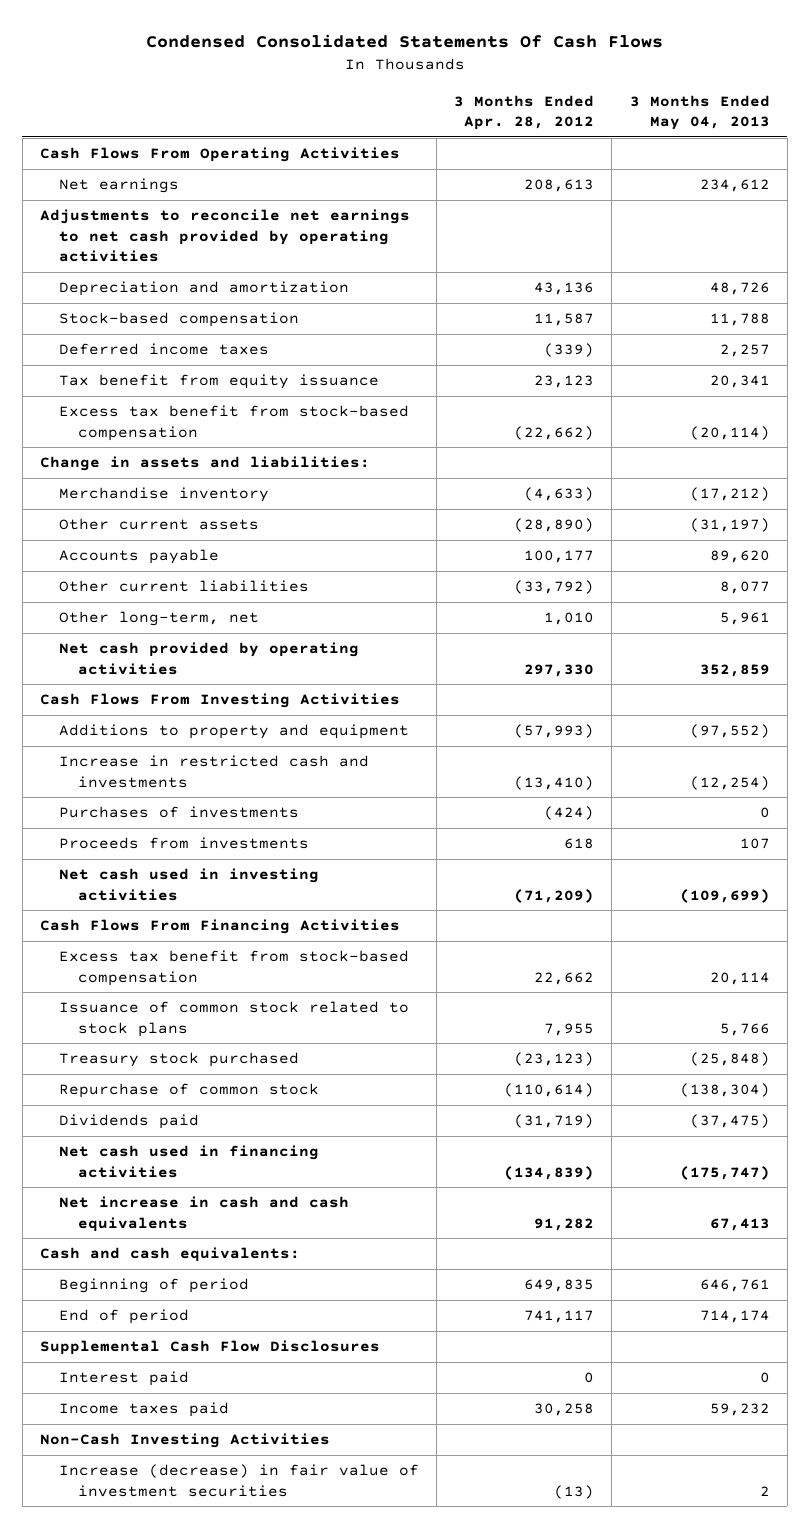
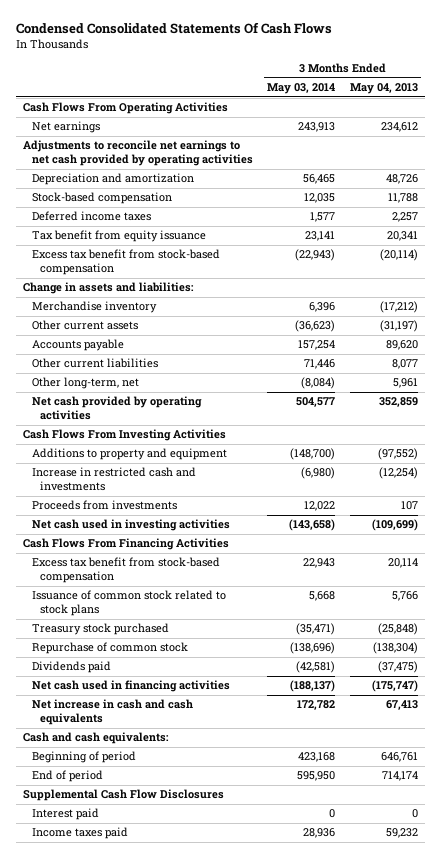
[454,94,595,131] 3 Months Ended Apr. 28, 2012 -> none
none -> [267,83,336,95] May 03, 2014
[58,806,299,819] Purchases of investments -> none
[39,1433,330,1449] Non-Cash Investing Activities -> none
[58,1464,419,1497] Increase (decrease) in fair value of investment securities -> none

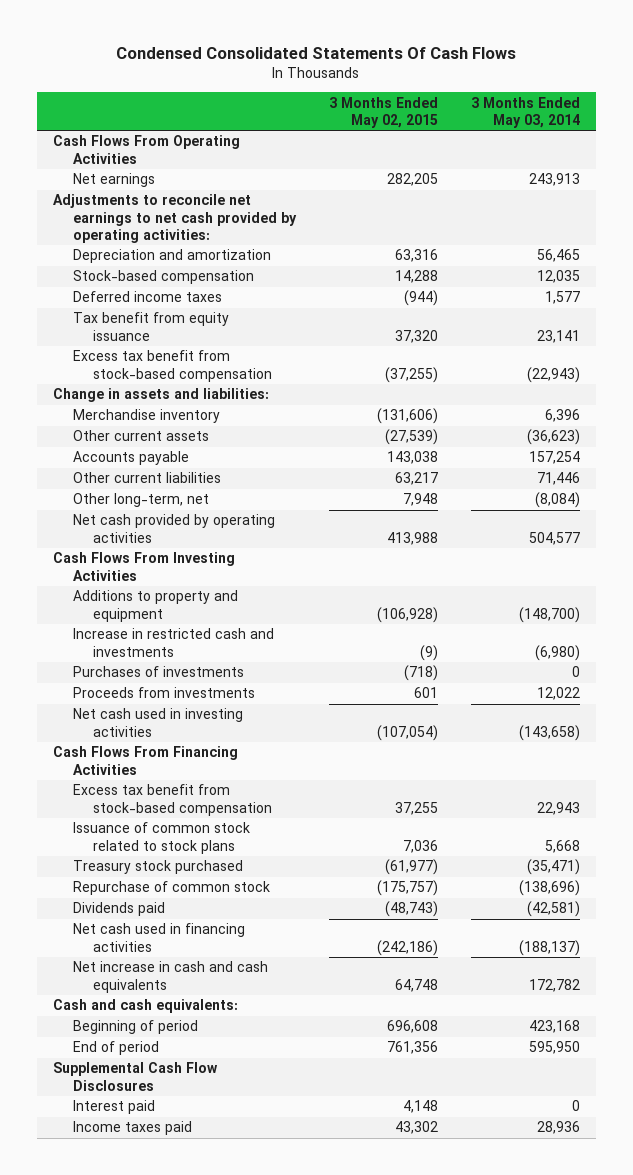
[349,83,418,95] May 04, 2013 -> none
none -> [328,96,438,128] 3 Months Ended May 02, 2015
[22,140,253,167] Adjustments to reconcile net earnings to net cash provided by operating activities -> [53,194,298,243] Adjustments to reconcile net earnings to net cash provided by operating activities:
none -> [73,666,245,678] Purchases of investments

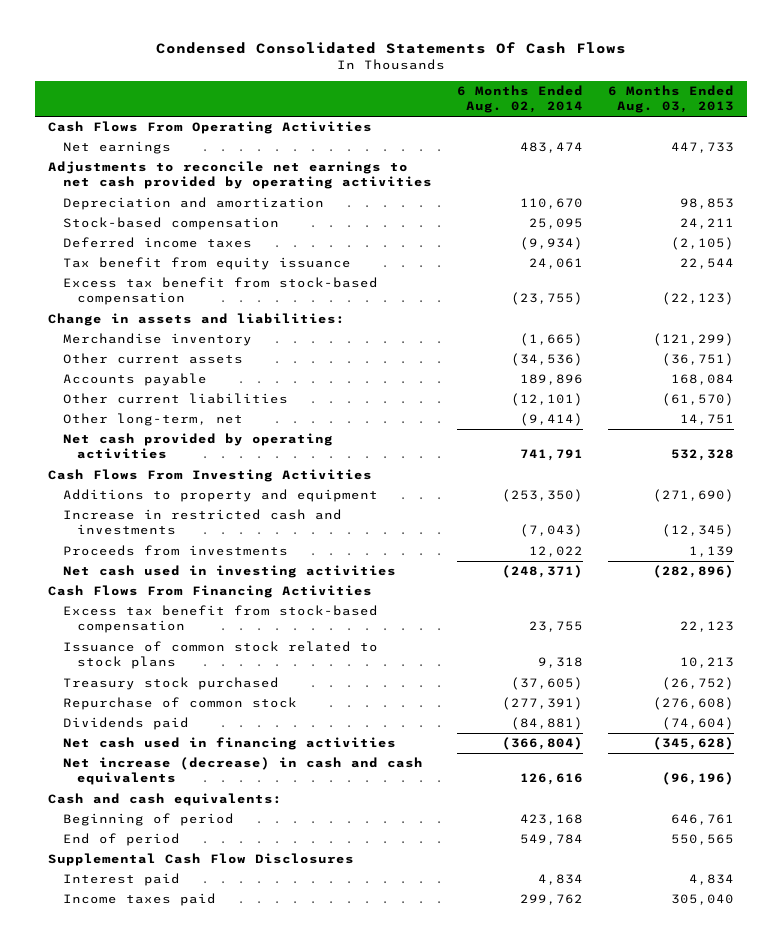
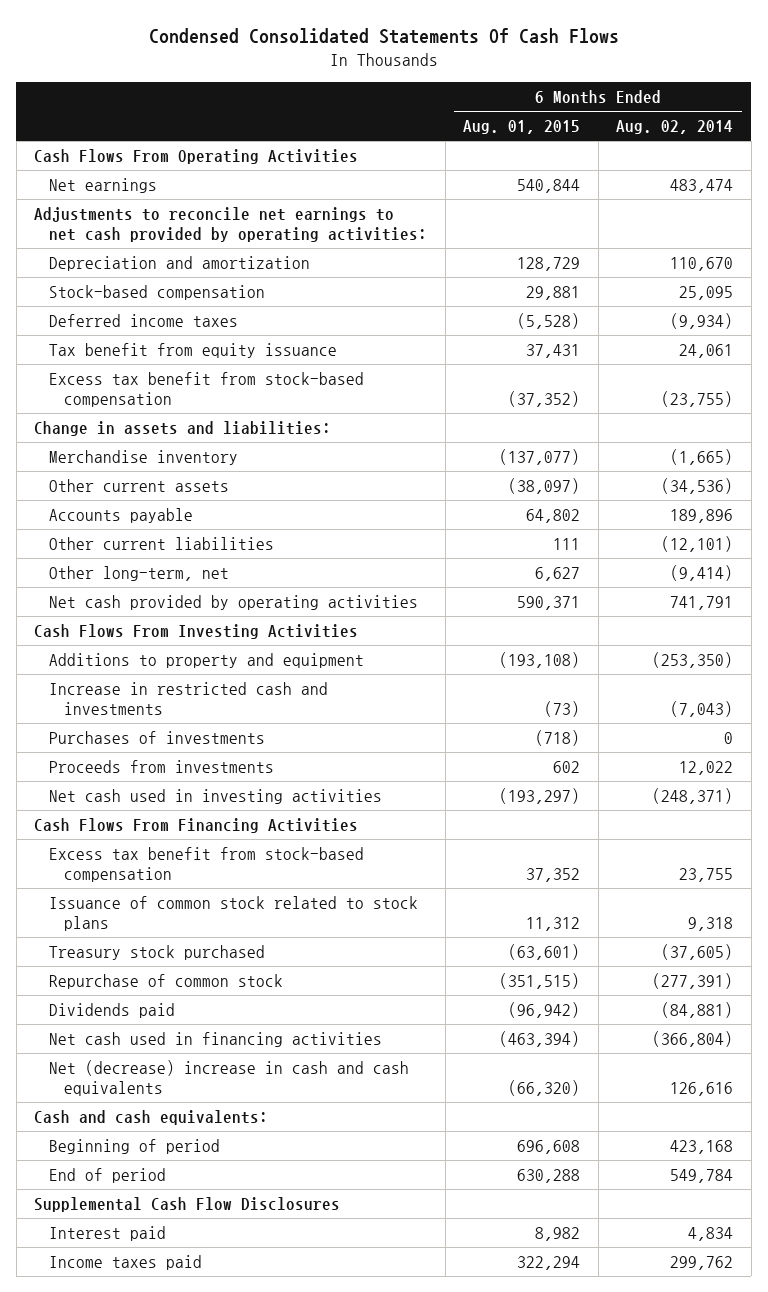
[608,85,735,114] 6 Months Ended Aug. 03, 2013 -> none
none -> [463,119,581,134] Aug. 01, 2015
[47,161,432,190] Adjustments to reconcile net earnings to net cash provided by operating activities -> [34,206,427,242] Adjustments to reconcile net earnings to net cash provided by operating activities:
none -> [48,730,265,744] Purchases of investments
[62,757,423,786] Net increase (decrease) in cash and cash equivalents -> [48,1059,409,1096] Net (decrease) increase in cash and cash equivalents

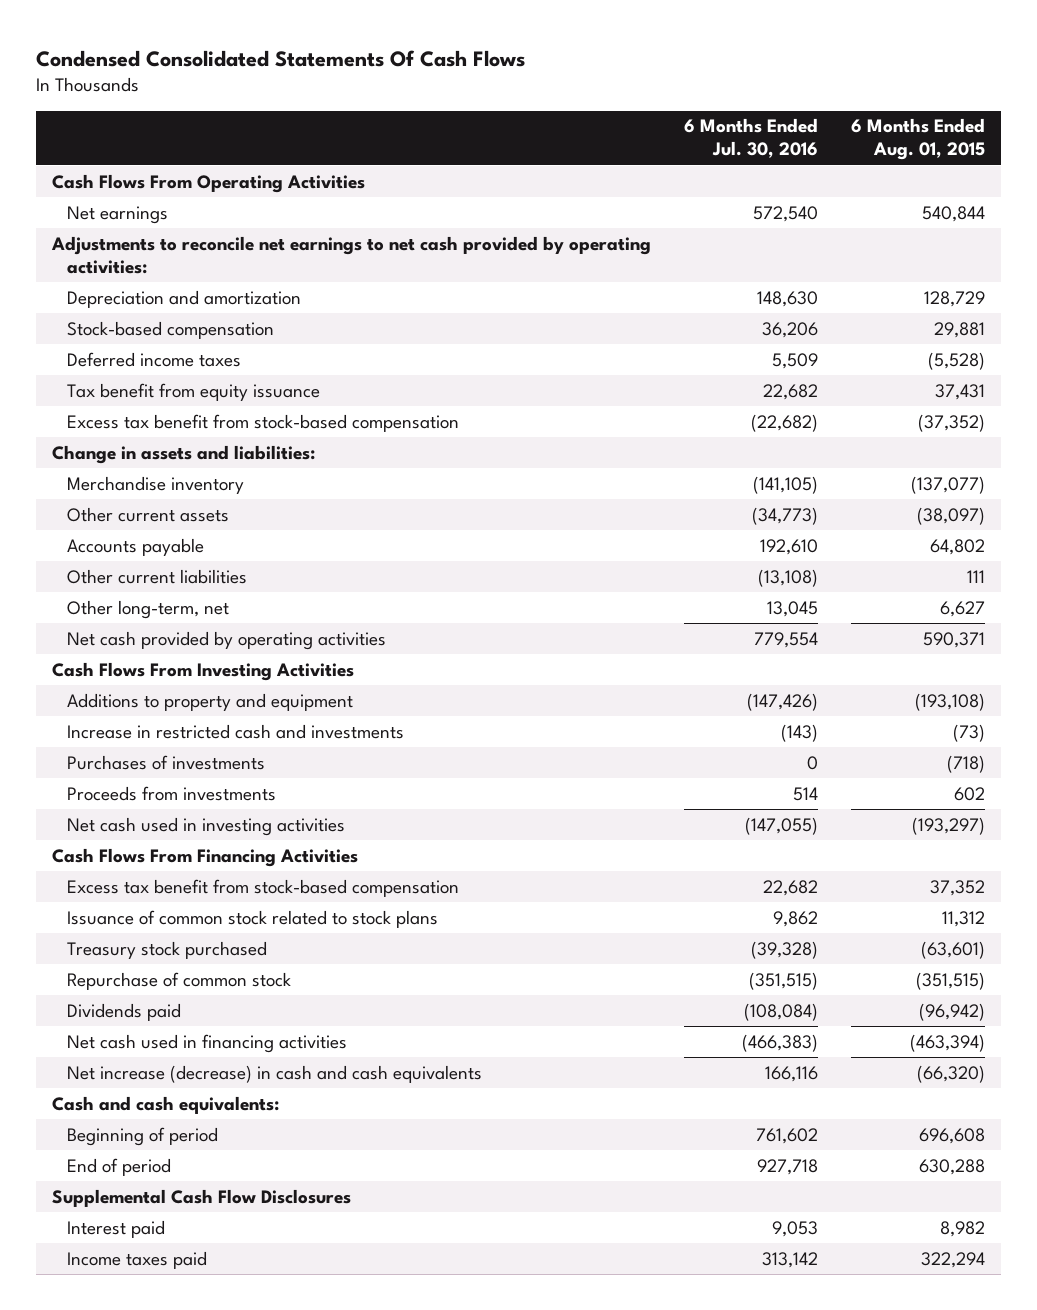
[616,119,734,134] Aug. 02, 2014 -> none
none -> [684,118,819,159] 6 Months Ended Jul. 30, 2016
[48,1059,409,1096] Net (decrease) increase in cash and cash equivalents -> [66,1064,482,1083] Net increase (decrease) in cash and cash equivalents

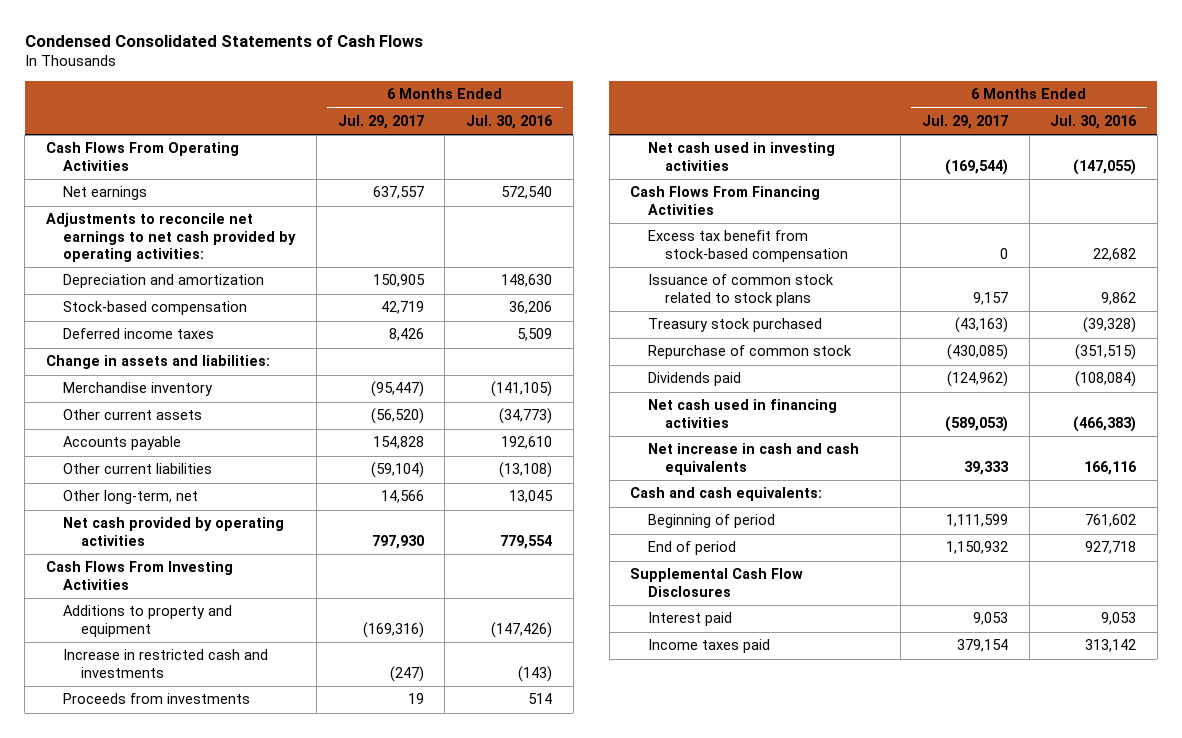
[35,49,525,67] Condensed Consolidated Statements Of Cash Flows -> [24,35,423,48] Condensed Consolidated Statements of Cash Flows
[850,118,985,161] 6 Months Ended Aug. 01, 2015 -> none
none -> [337,115,424,130] Jul. 29, 2017
[66,382,320,401] Tax benefit from equity issuance -> none
[66,413,459,432] Excess tax benefit from stock-based compensation -> none
[66,754,265,770] Purchases of investments -> none
[66,1064,482,1083] Net increase (decrease) in cash and cash equivalents -> [647,443,859,475] Net increase in cash and cash equivalents

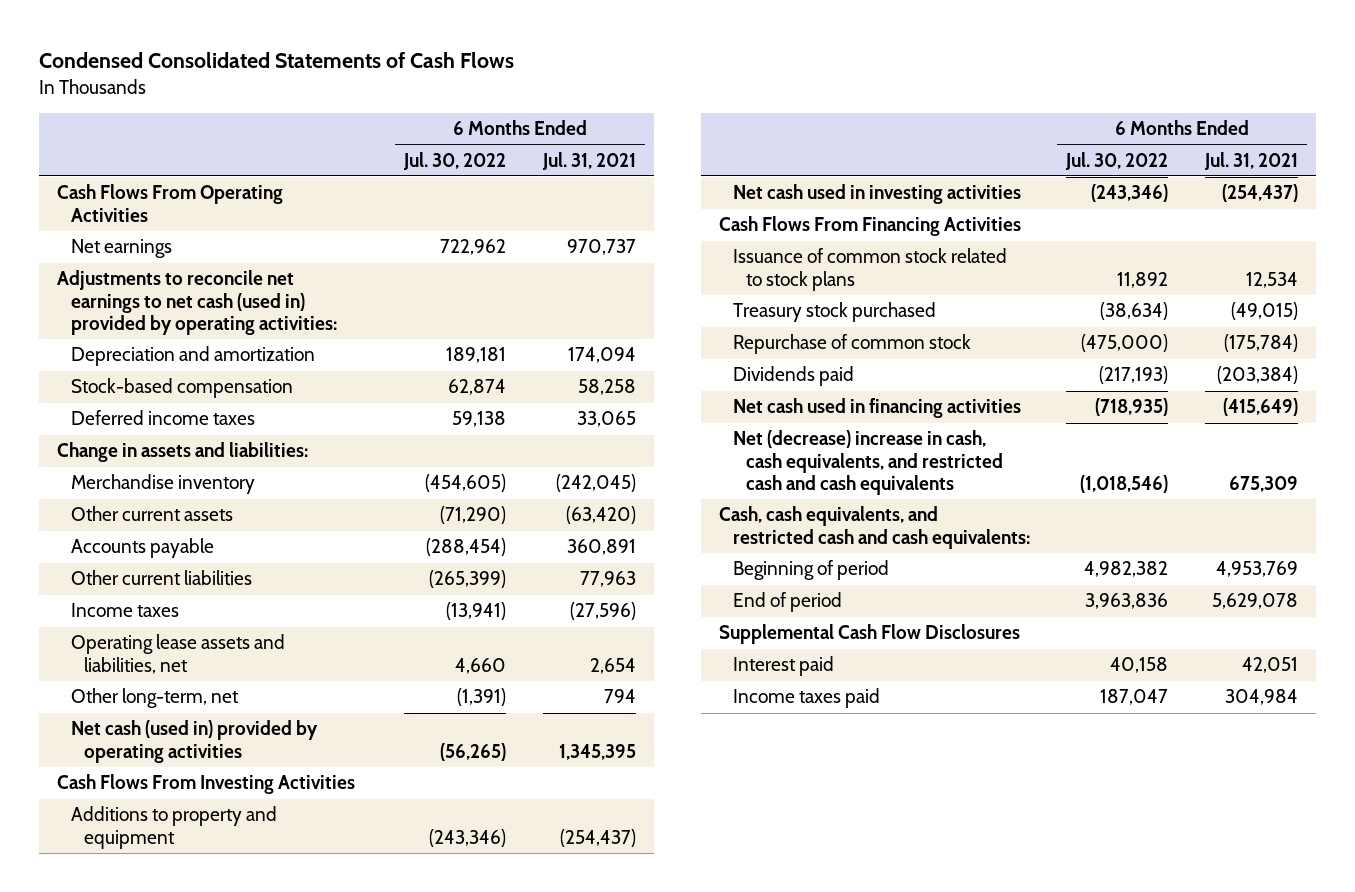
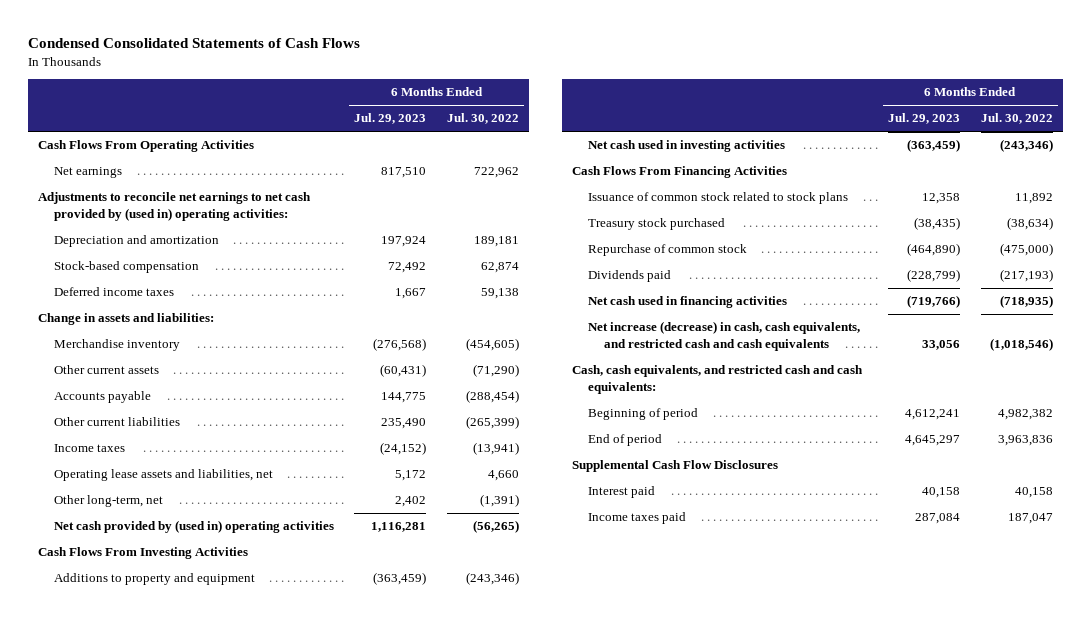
[541,151,636,170] Jul. 31, 2021 -> none
none -> [354,113,427,125] Jul. 29, 2023
[57,270,337,335] Adjustments to reconcile net earnings to net cash (used in) provided by operating activities: -> [38,192,312,221] Adjustments to reconcile net earnings to net cash provided by (used in) operating activities:
[70,720,318,763] Net cash (used in) provided by operating activities -> [53,520,334,534] Net cash provided by (used in) operating activities
[732,430,1004,495] Net (decrease) increase in cash, cash equivalents, and restricted cash and cash equivalents -> [587,321,860,351] Net increase (decrease) in cash, cash equivalents, and restricted cash and cash equivalents

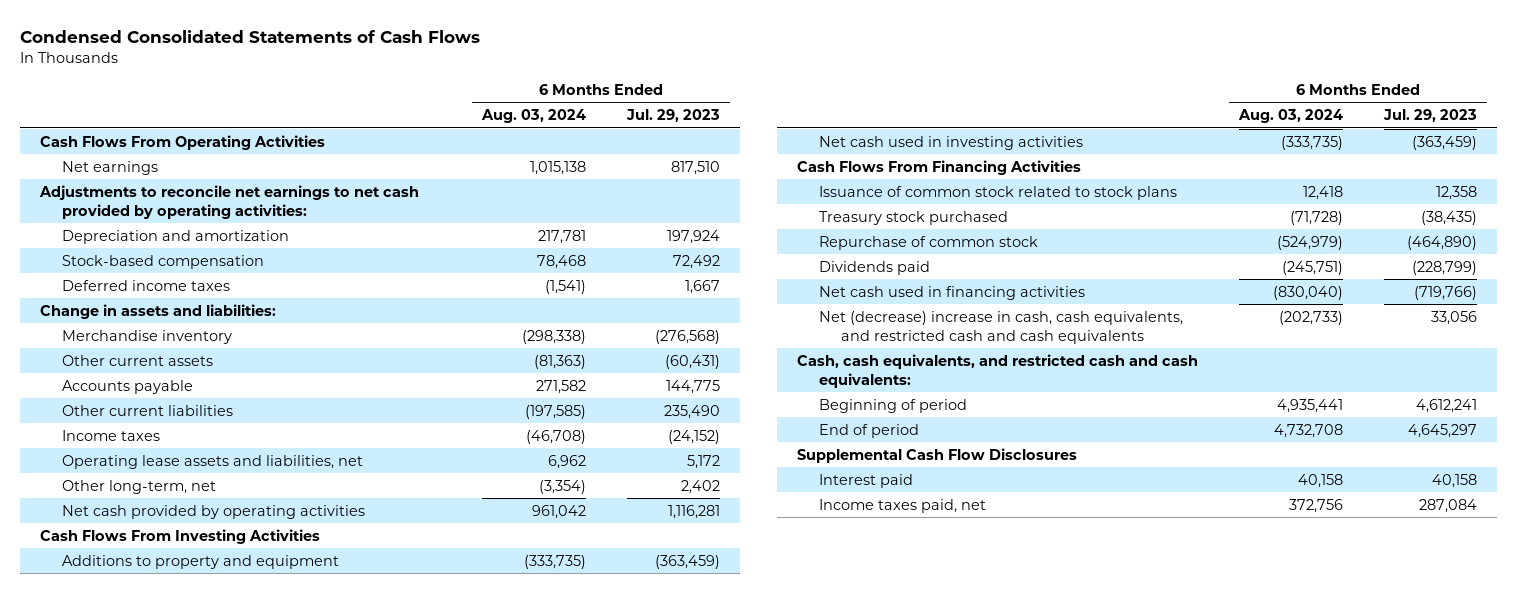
[446,113,519,125] Jul. 30, 2022 -> none
none -> [481,109,587,124] Aug. 03, 2024
[38,192,312,221] Adjustments to reconcile net earnings to net cash provided by (used in) operating activities: -> [39,184,420,219] Adjustments to reconcile net earnings to net cash provided by operating activities:
[53,520,334,534] Net cash provided by (used in) operating activities -> [62,504,366,519] Net cash provided by operating activities
[587,321,860,351] Net increase (decrease) in cash, cash equivalents, and restricted cash and cash equivalents -> [819,310,1184,344] Net (decrease) increase in cash, cash equivalents, and restricted cash and cash equivalents
[587,512,686,525] Income taxes paid -> [819,498,987,513] Income taxes paid, net

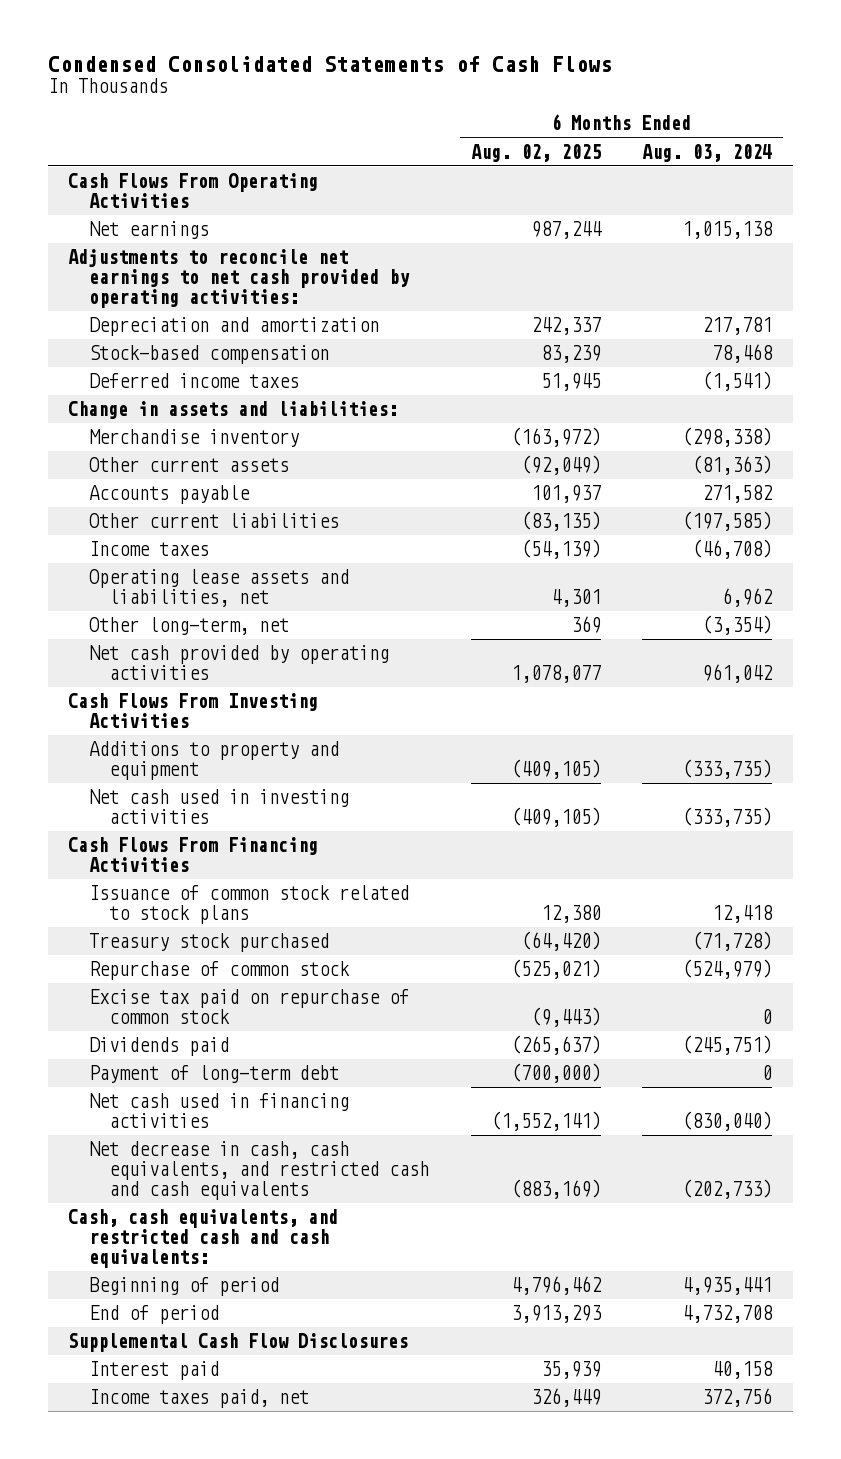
[625,109,720,123] Jul. 29, 2023 -> none
none -> [470,143,601,162] Aug. 02, 2025
none -> [88,989,409,1025] Excise tax paid on repurchase of common stock
none -> [88,1065,339,1084] Payment of long-term debt
[819,310,1184,344] Net (decrease) increase in cash, cash equivalents, and restricted cash and cash equivalents -> [88,1141,430,1200] Net decrease in cash, cash equivalents, and restricted cash and cash equivalents

